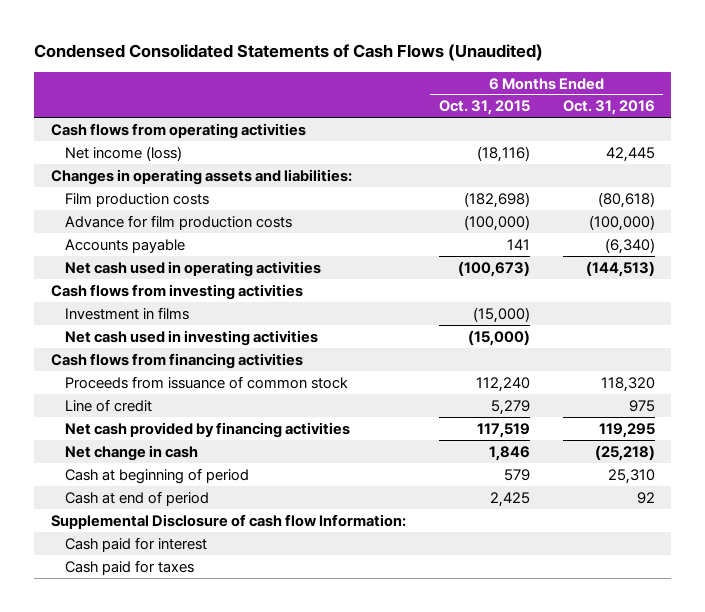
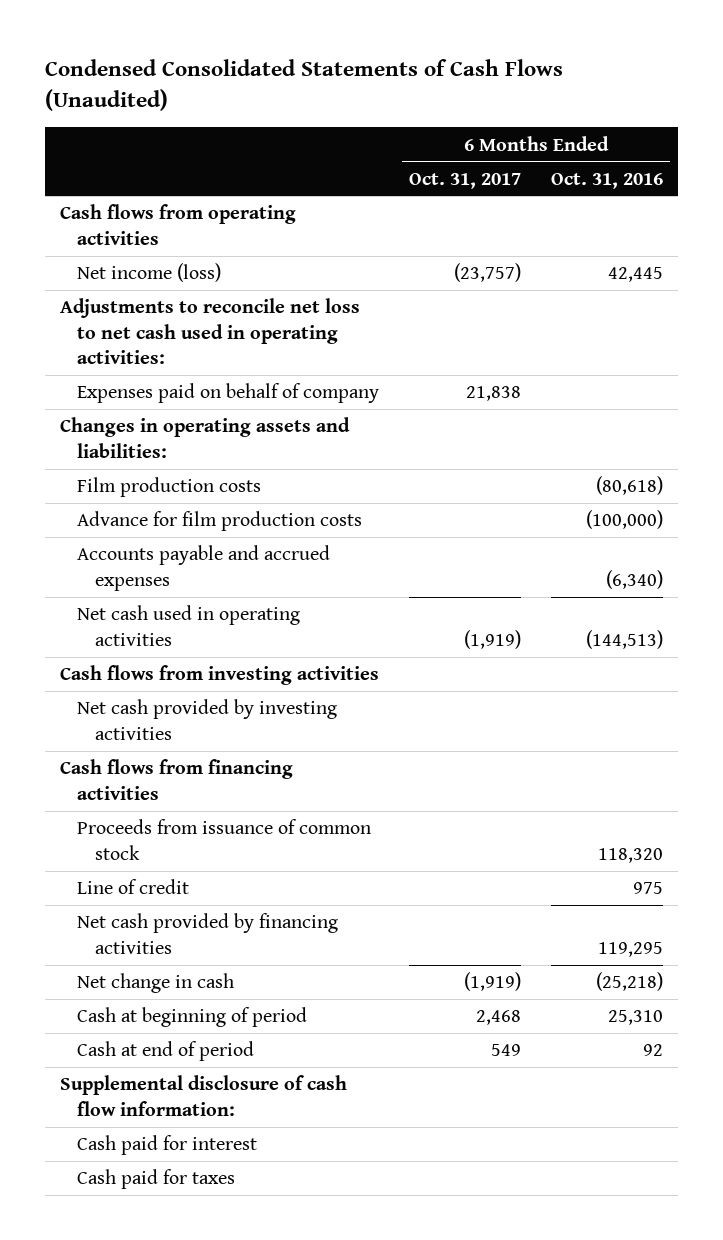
[438,100,530,116] Oct. 31, 2015 -> none
none -> [409,172,522,189] Oct. 31, 2017
none -> [59,298,360,365] Adjustments to reconcile net loss to net cash used in operating activities:
none -> [77,383,380,404] Expenses paid on behalf of company
[64,238,185,253] Accounts payable -> [77,545,331,591] Accounts payable and accrued expenses
[64,306,189,320] Investment in films -> none
[64,329,318,346] Net cash used in investing activities -> [77,699,338,740] Net cash provided by investing activities
[50,513,406,529] Supplemental Disclosure of cash flow Information: -> [59,1075,347,1116] Supplemental disclosure of cash flow information:

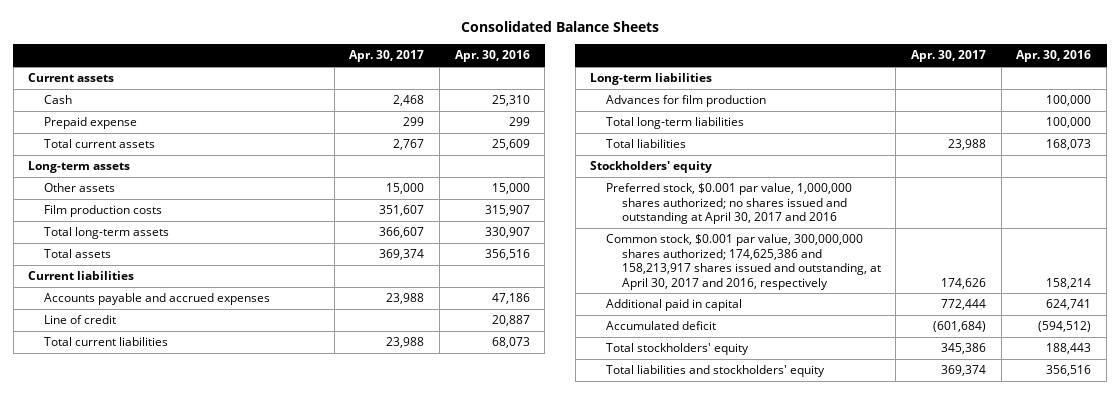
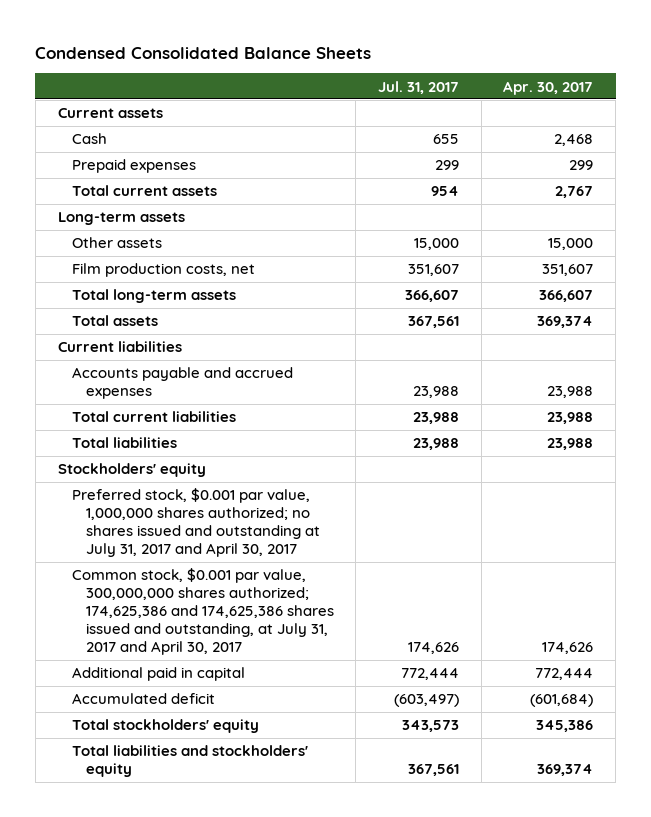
[460,21,659,33] Consolidated Balance Sheets -> [35,46,372,59] Condensed Consolidated Balance Sheets
[454,50,530,63] Apr. 30, 2016 -> none
none -> [378,80,460,94] Jul. 31, 2017
[44,117,138,130] Prepaid expense -> [71,159,196,174] Prepaid expenses
[44,205,163,218] Film production costs -> [71,263,255,278] Film production costs, net
[44,315,117,325] Line of credit -> none
[590,73,713,86] Long-term liabilities -> none
[606,95,767,108] Advances for film production -> none
[606,117,745,130] Total long-term liabilities -> none
[606,183,853,225] Preferred stock, $0.001 par value, 1,000,000 shares authorized; no shares issued and outstanding at April 30, 2017 and 2016 -> [71,488,320,558] Preferred stock, $0.001 par value, 1,000,000 shares authorized; no shares issued and outstanding at July 31, 2017 and April 30, 2017
[606,234,881,290] Common stock, $0.001 par value, 300,000,000 shares authorized; 174,625,386 and 158,213,917 shares issued and outstanding, at April 30, 2017 and 2016, respectively -> [71,568,334,656] Common stock, $0.001 par value, 300,000,000 shares authorized; 174,625,386 and 174,625,386 shares issued and outstanding, at July 31, 2017 and April 30, 2017

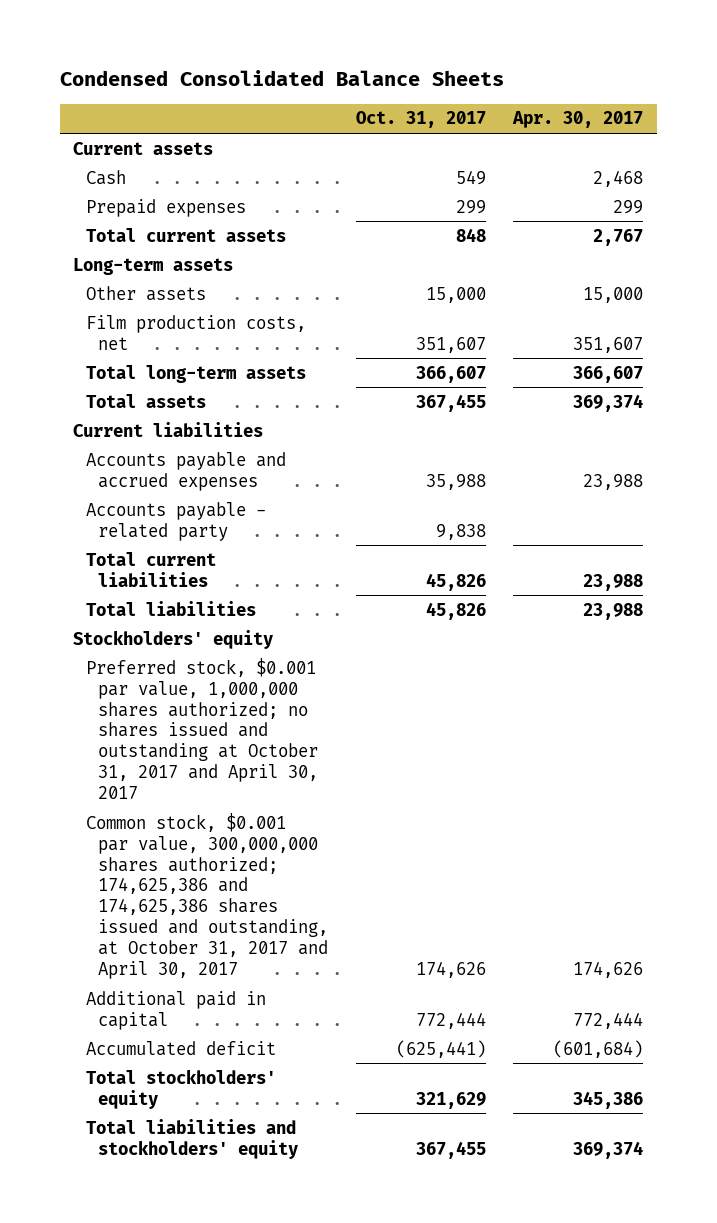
[378,80,460,94] Jul. 31, 2017 -> none
none -> [355,111,486,129] Oct. 31, 2017
none -> [85,501,266,541] Accounts payable - related party
[71,488,320,558] Preferred stock, $0.001 par value, 1,000,000 shares authorized; no shares issued and outstanding at July 31, 2017 and April 30, 2017 -> [85,657,319,800] Preferred stock, $0.001 par value, 1,000,000 shares authorized; no shares issued and outstanding at October 31, 2017 and April 30, 2017
[71,568,334,656] Common stock, $0.001 par value, 300,000,000 shares authorized; 174,625,386 and 174,625,386 shares issued and outstanding, at July 31, 2017 and April 30, 2017 -> [85,812,329,980] Common stock, $0.001 par value, 300,000,000 shares authorized; 174,625,386 and 174,625,386 shares issued and outstanding, at October 31, 2017 and April 30, 2017

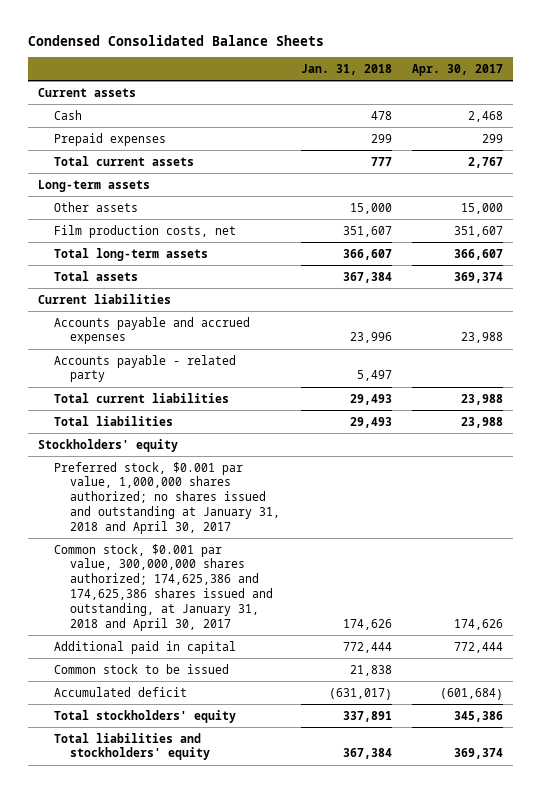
[355,111,486,129] Oct. 31, 2017 -> none
none -> [300,63,392,75] Jan. 31, 2018
[85,657,319,800] Preferred stock, $0.001 par value, 1,000,000 shares authorized; no shares issued and outstanding at October 31, 2017 and April 30, 2017 -> [54,461,281,534] Preferred stock, $0.001 par value, 1,000,000 shares authorized; no shares issued and outstanding at January 31, 2018 and April 30, 2017
[85,812,329,980] Common stock, $0.001 par value, 300,000,000 shares authorized; 174,625,386 and 174,625,386 shares issued and outstanding, at October 31, 2017 and April 30, 2017 -> [54,543,274,631] Common stock, $0.001 par value, 300,000,000 shares authorized; 174,625,386 and 174,625,386 shares issued and outstanding, at January 31, 2018 and April 30, 2017
none -> [54,663,230,674] Common stock to be issued

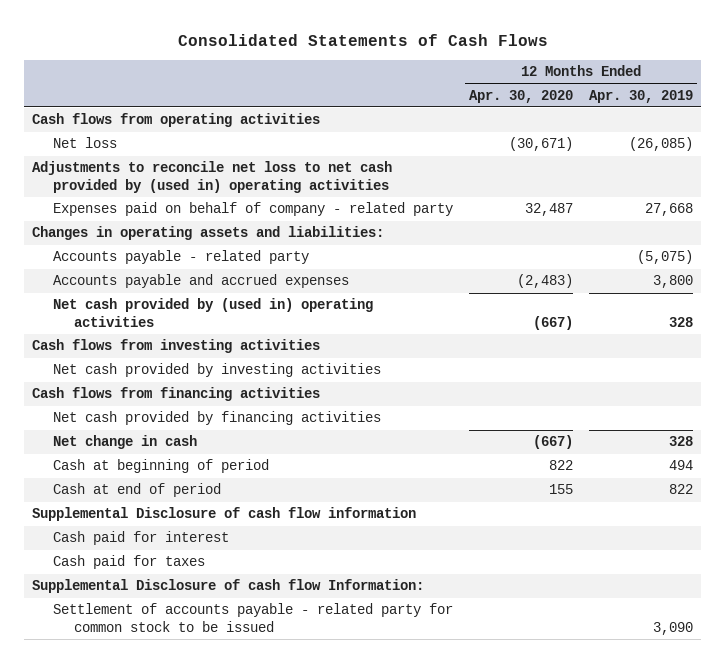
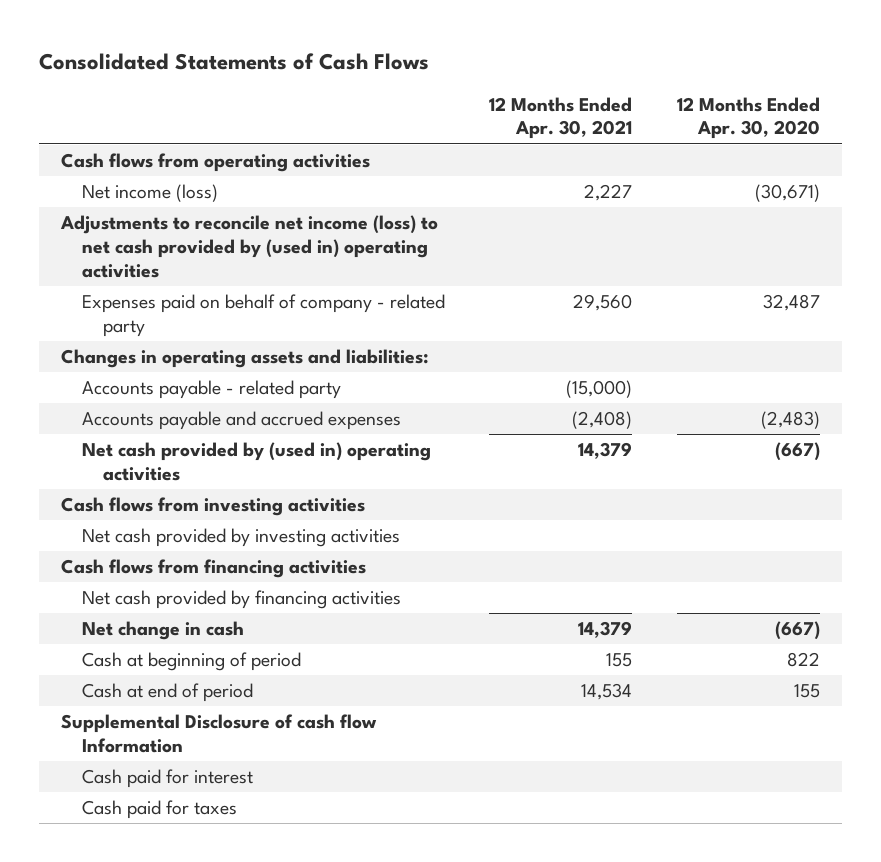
[588,89,693,103] Apr. 30, 2019 -> none
none -> [489,96,633,140] 12 Months Ended Apr. 30, 2021
[53,137,118,149] Net loss -> [81,184,218,203] Net income (loss)
[32,161,393,193] Adjustments to reconcile net loss to net cash provided by (used in) operating activities -> [59,215,438,279] Adjustments to reconcile net income (loss) to net cash provided by (used in) operating activities
[32,507,417,522] Supplemental Disclosure of cash flow information -> [60,714,377,754] Supplemental Disclosure of cash flow Information
[32,579,425,594] Supplemental Disclosure of cash flow Information: -> none
[53,603,454,632] Settlement of accounts payable - related party for common stock to be issued -> none

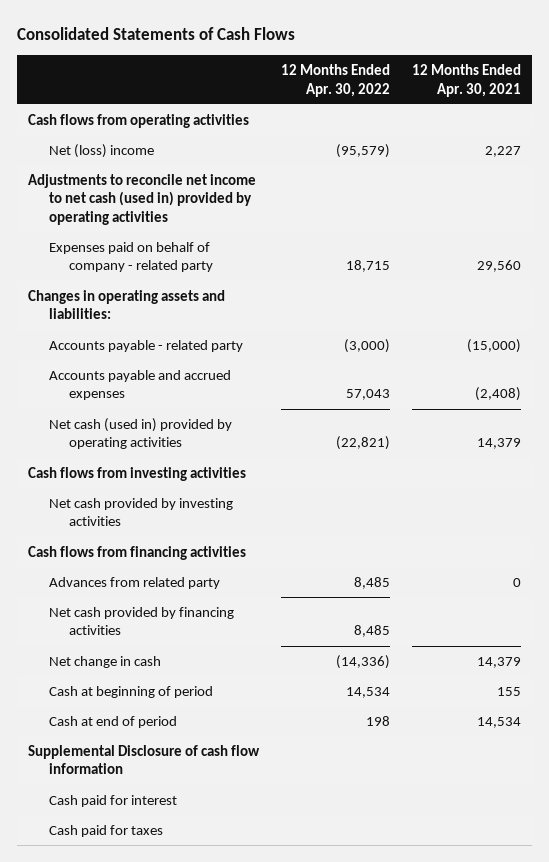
[676,96,820,140] 12 Months Ended Apr. 30, 2020 -> none
none -> [281,64,391,97] 12 Months Ended Apr. 30, 2022
[81,184,218,203] Net income (loss) -> [48,143,154,158] Net (loss) income
[59,215,438,279] Adjustments to reconcile net income (loss) to net cash provided by (used in) operating activities -> [28,173,257,225] Adjustments to reconcile net income to net cash (used in) provided by operating activities
[81,442,431,482] Net cash provided by (used in) operating activities -> [48,417,232,450] Net cash (used in) provided by operating activities
none -> [48,576,220,589] Advances from related party
[60,714,377,754] Supplemental Disclosure of cash flow Information -> [28,744,261,775] Supplemental Disclosure of cash flow information

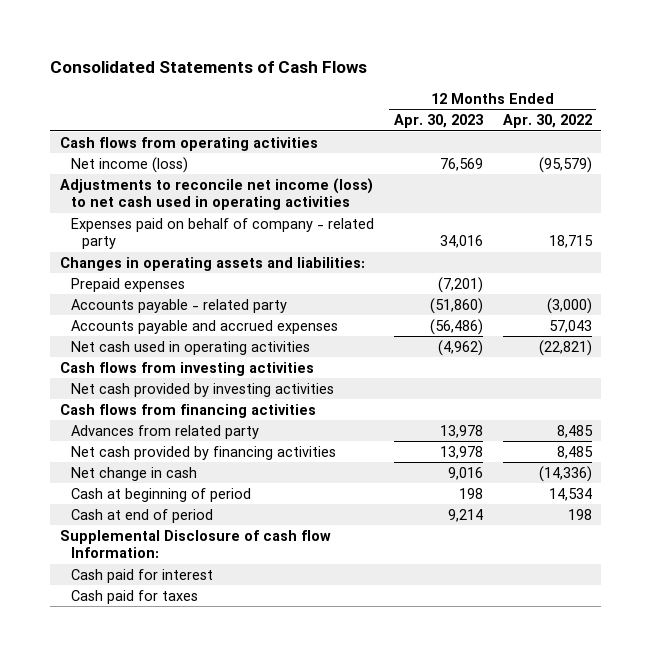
[412,64,522,97] 12 Months Ended Apr. 30, 2021 -> none
none -> [393,114,483,129] Apr. 30, 2023
[48,143,154,158] Net (loss) income -> [71,156,189,173] Net income (loss)
[28,173,257,225] Adjustments to reconcile net income to net cash (used in) provided by operating activities -> [59,177,373,211] Adjustments to reconcile net income (loss) to net cash used in operating activities
none -> [71,277,186,292] Prepaid expenses
[48,417,232,450] Net cash (used in) provided by operating activities -> [71,340,311,355] Net cash used in operating activities
[28,744,261,775] Supplemental Disclosure of cash flow information -> [59,529,331,559] Supplemental Disclosure of cash flow Information:

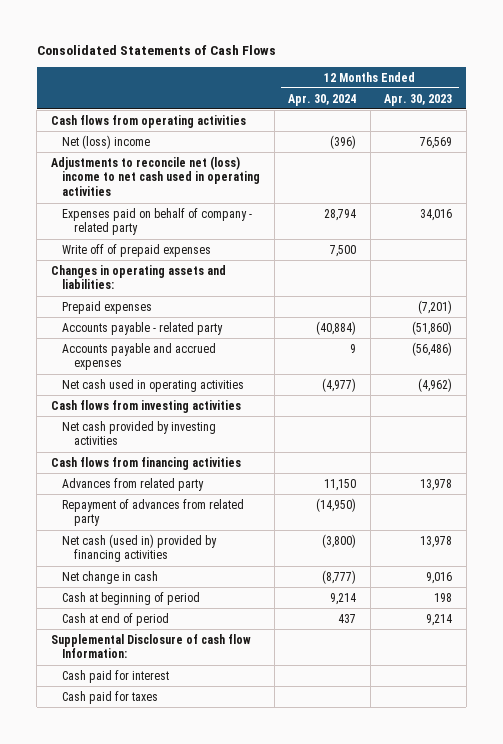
[502,114,592,129] Apr. 30, 2022 -> none
none -> [288,93,357,106] Apr. 30, 2024
[71,156,189,173] Net income (loss) -> [62,134,151,149] Net (loss) income
[59,177,373,211] Adjustments to reconcile net income (loss) to net cash used in operating activities -> [50,155,261,197] Adjustments to reconcile net (loss) income to net cash used in operating activities
none -> [62,243,212,257] Write off of prepaid expenses
none -> [62,498,245,527] Repayment of advances from related party
[71,445,337,460] Net cash provided by financing activities -> [62,533,218,563] Net cash (used in) provided by financing activities

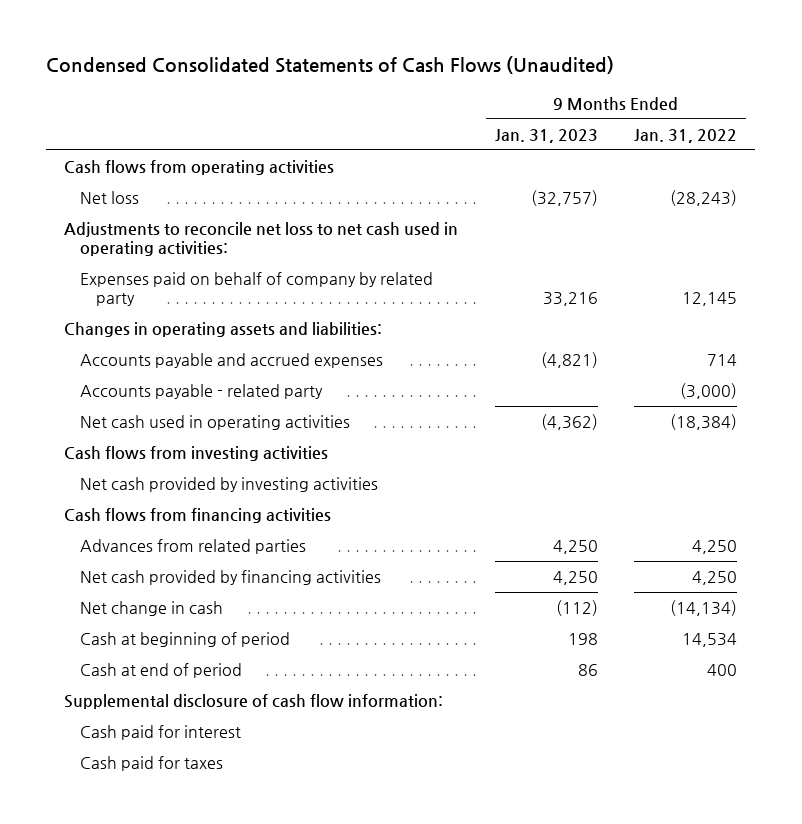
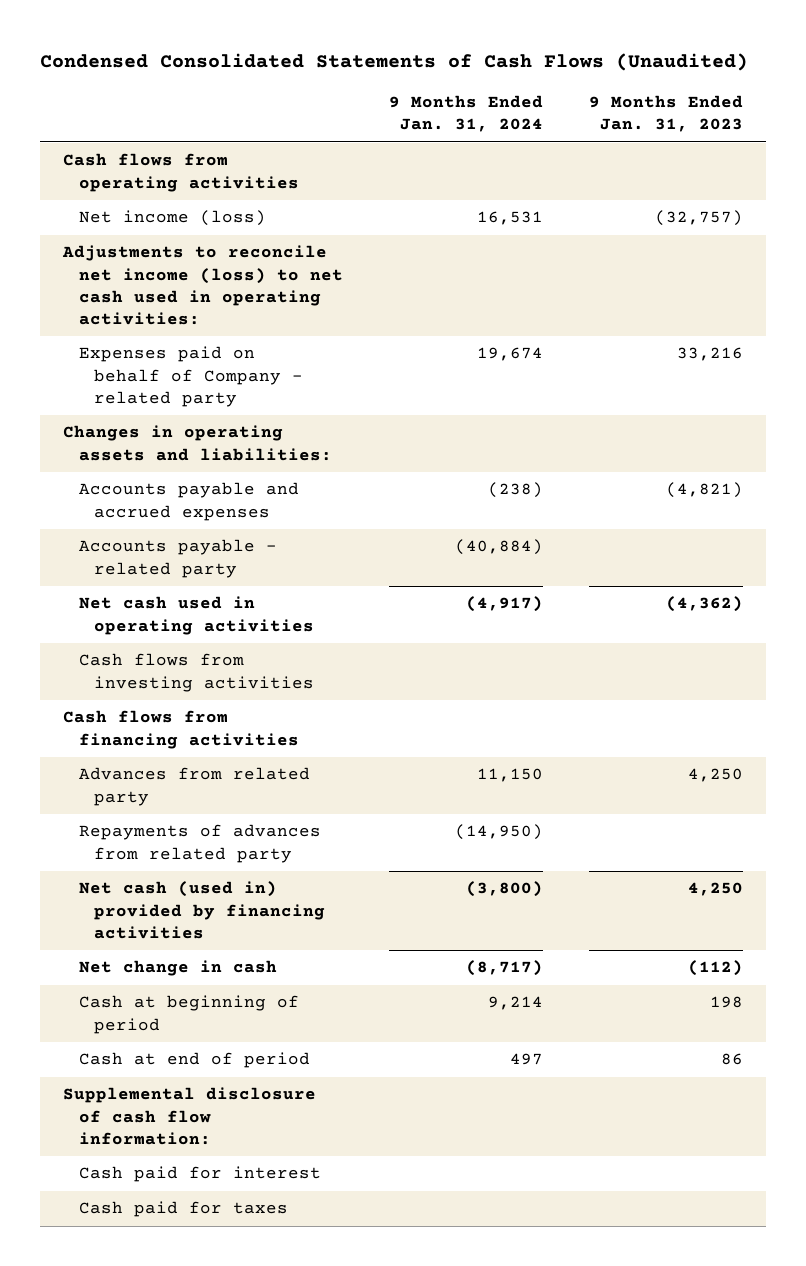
[634,128,738,143] Jan. 31, 2022 -> none
none -> [388,95,543,133] 9 Months Ended Jan. 31, 2024
[80,191,140,205] Net loss -> [78,210,266,227] Net income (loss)
[64,222,459,257] Adjustments to reconcile net loss to net cash used in operating activities: -> [62,245,343,325] Adjustments to reconcile net income (loss) to net cash used in operating activities:
[80,272,434,307] Expenses paid on behalf of company by related party -> [78,346,304,407] Expenses paid on behalf of Company - related party
[80,477,379,493] Net cash provided by investing activities -> none
[80,539,307,555] Advances from related parties -> [78,767,310,806] Advances from related party
none -> [78,824,321,863] Repayments of advances from related party
[80,570,382,586] Net cash provided by financing activities -> [78,881,326,939] Net cash (used in) provided by financing activities

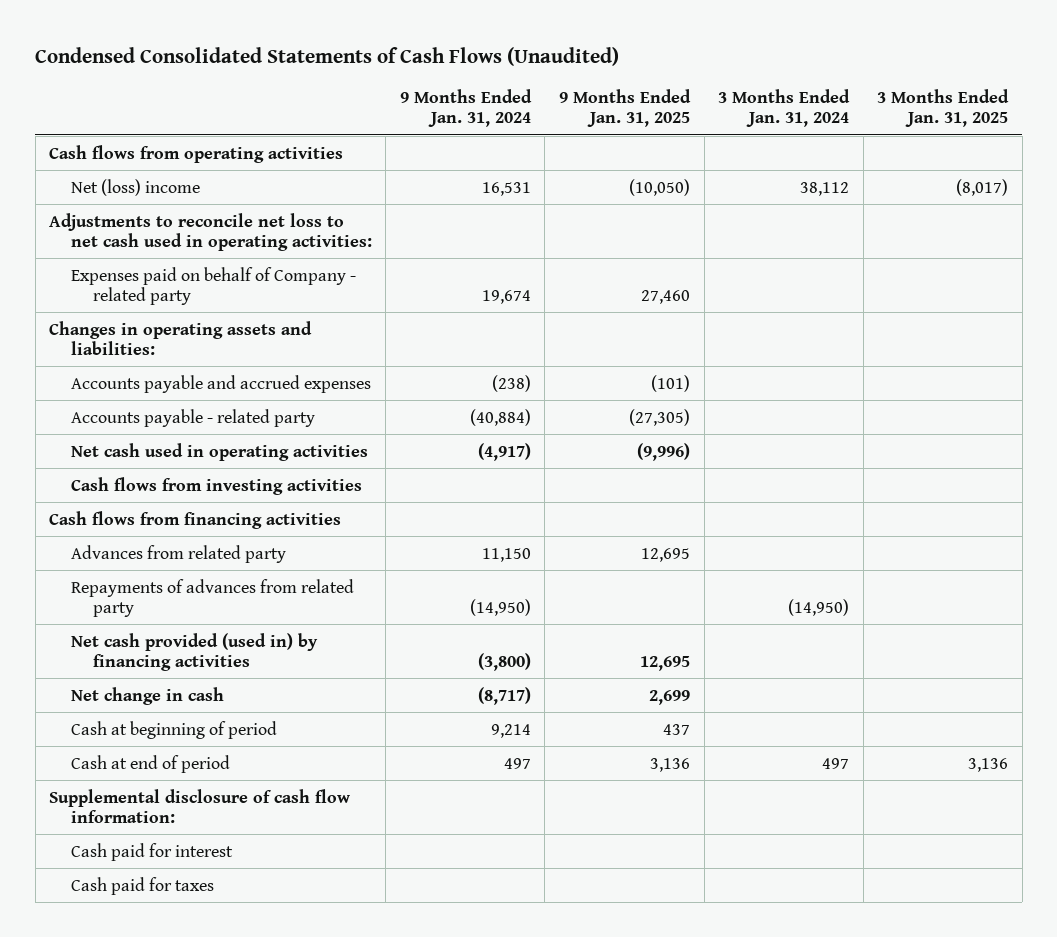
[588,95,743,133] 9 Months Ended Jan. 31, 2023 -> none
none -> [558,88,691,128] 9 Months Ended Jan. 31, 2025
none -> [718,88,851,128] 3 Months Ended Jan. 31, 2024
none -> [877,88,1010,128] 3 Months Ended Jan. 31, 2025
[78,210,266,227] Net income (loss) -> [70,178,200,196] Net (loss) income
[62,245,343,325] Adjustments to reconcile net income (loss) to net cash used in operating activities: -> [49,212,372,251] Adjustments to reconcile net loss to net cash used in operating activities:
[78,881,326,939] Net cash (used in) provided by financing activities -> [70,632,318,671] Net cash provided (used in) by financing activities

